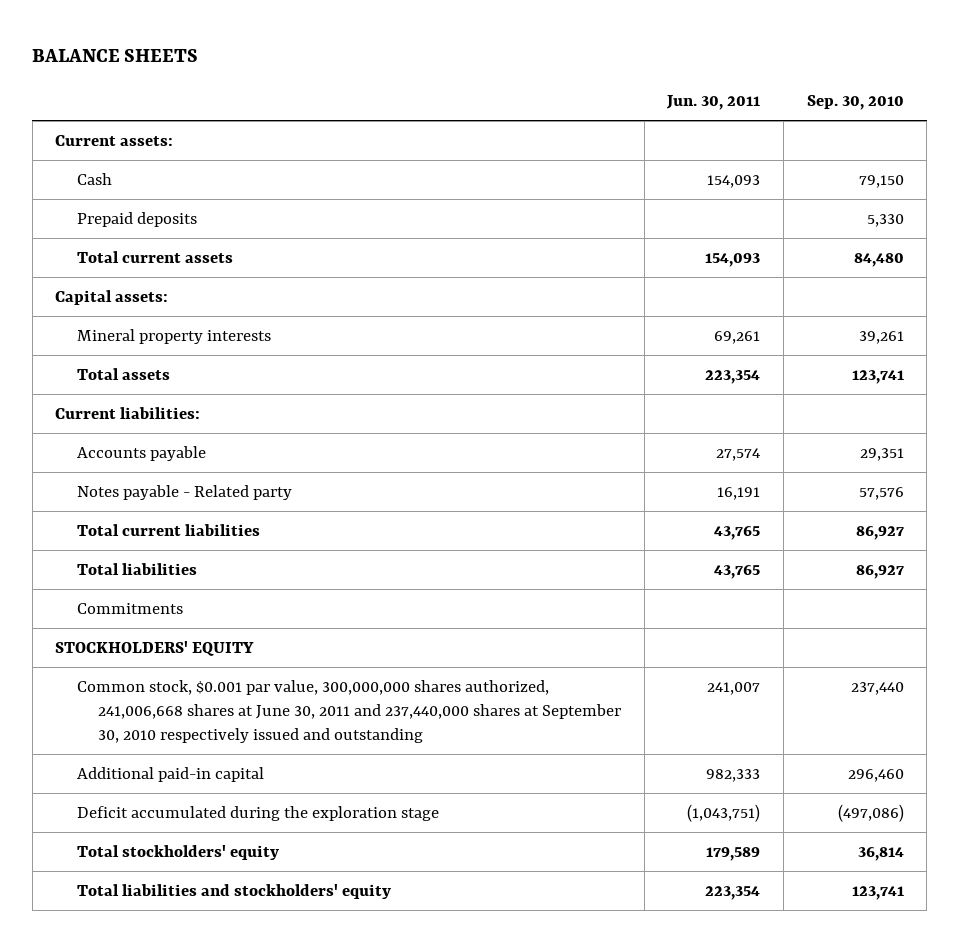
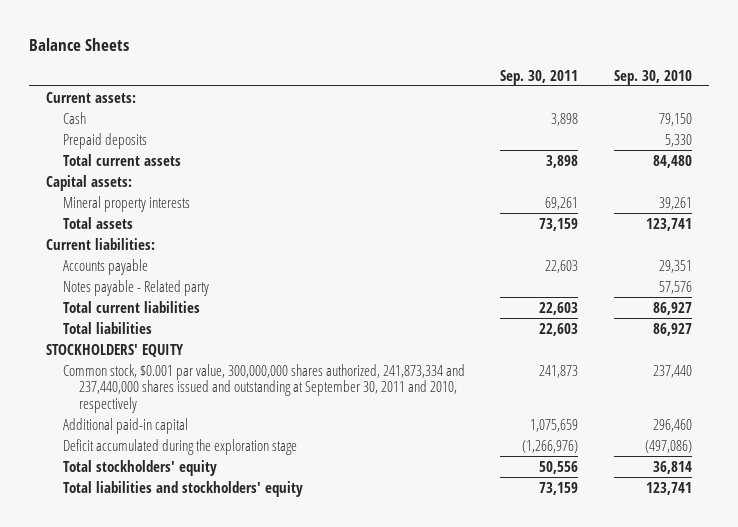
[32,49,199,63] BALANCE SHEETS -> [28,37,129,51] Balance Sheets
[666,95,761,111] Jun. 30, 2011 -> none
none -> [500,69,579,85] Sep. 30, 2011
[76,602,183,614] Commitments -> none
[76,679,621,743] Common stock, $0.001 par value, 300,000,000 shares authorized, 241,006,668 shares at June 30, 2011 and 237,440,000 shares at September 30, 2010 respectively issued and outstanding -> [62,363,465,413] Common stock, $0.001 par value, 300,000,000 shares authorized, 241,873,334 and 237,440,000 shares issued and outstanding at September 30, 2011 and 2010, respectively

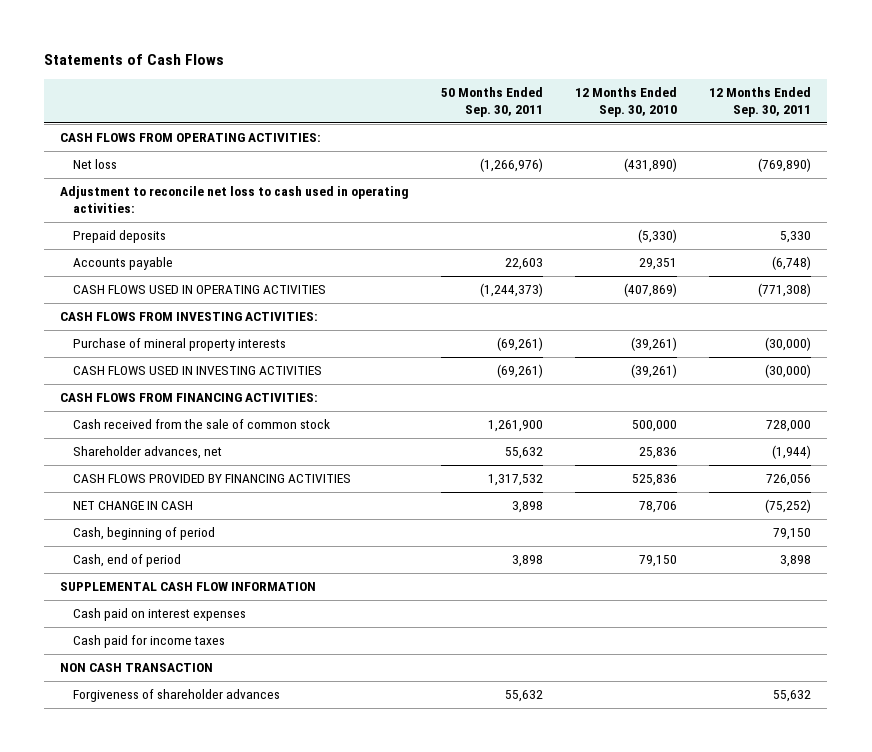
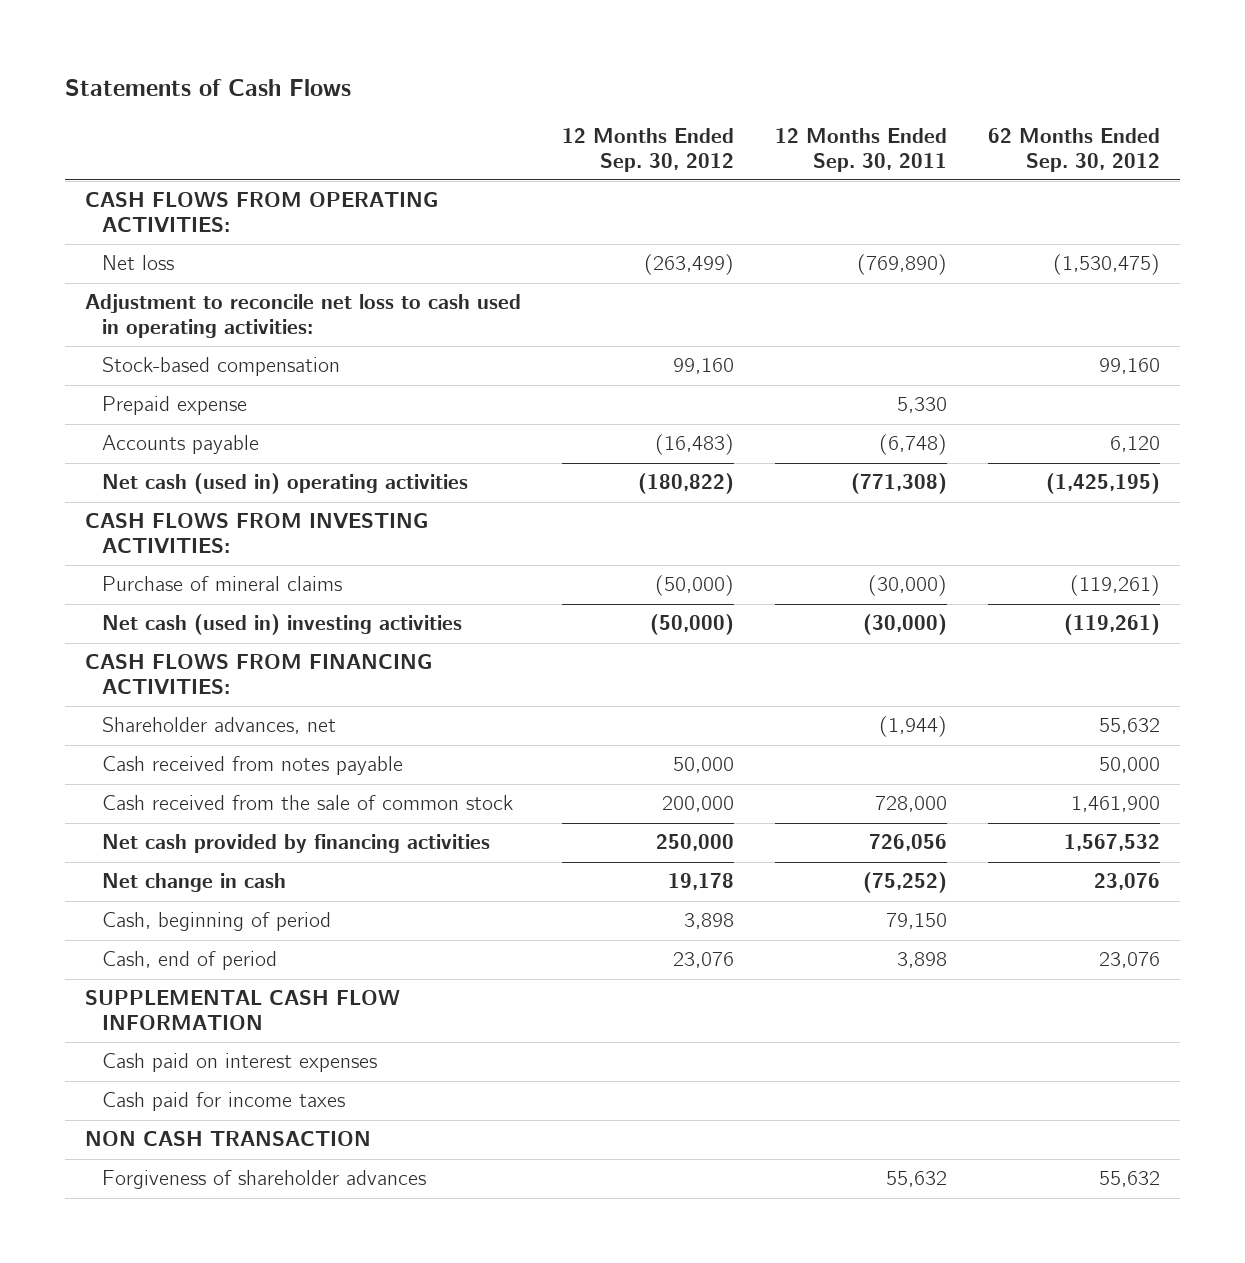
[441,87,544,117] 50 Months Ended Sep. 30, 2011 -> none
[575,87,678,117] 12 Months Ended Sep. 30, 2010 -> none
none -> [562,128,735,172] 12 Months Ended Sep. 30, 2012
none -> [987,128,1160,172] 62 Months Ended Sep. 30, 2012
none -> [102,357,341,377] Stock-based compensation
[72,230,166,244] Prepaid deposits -> [102,396,248,416] Prepaid expense
[72,285,326,295] CASH FLOWS USED IN OPERATING ACTIVITIES -> [102,473,469,495] Net cash (used in) operating activities
[72,338,286,352] Purchase of mineral property interests -> [102,576,343,592] Purchase of mineral claims
[72,366,322,376] CASH FLOWS USED IN INVESTING ACTIVITIES -> [102,614,463,636] Net cash (used in) investing activities
none -> [102,756,404,776] Cash received from notes payable
[72,419,330,430] Cash received from the sale of common stock -> [102,795,514,811] Cash received from the sale of common stock
[72,474,351,484] CASH FLOWS PROVIDED BY FINANCING ACTIVITIES -> [102,834,491,854] Net cash provided by financing activities
[72,501,193,511] NET CHANGE IN CASH -> [102,873,287,893] Net change in cash

